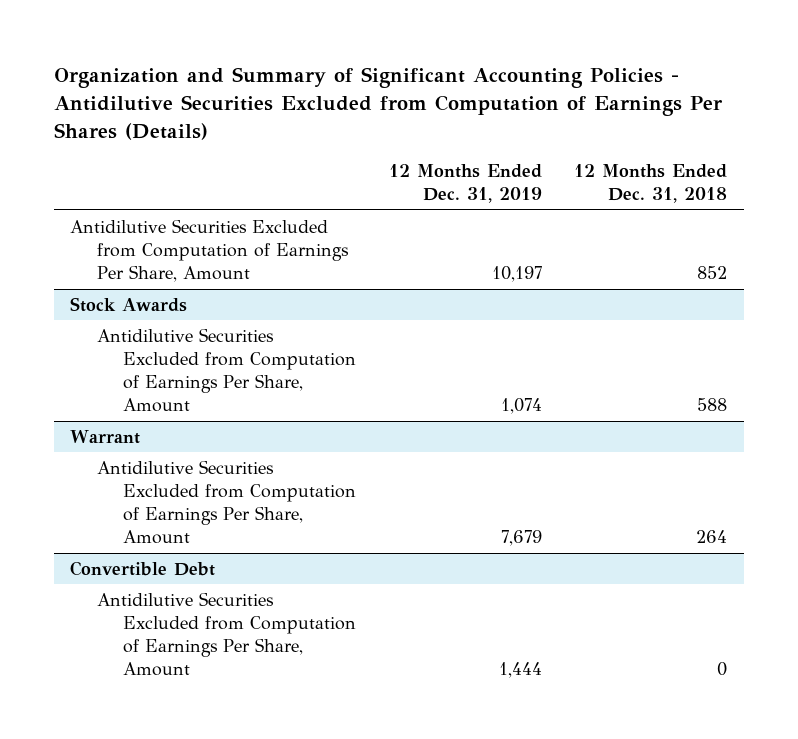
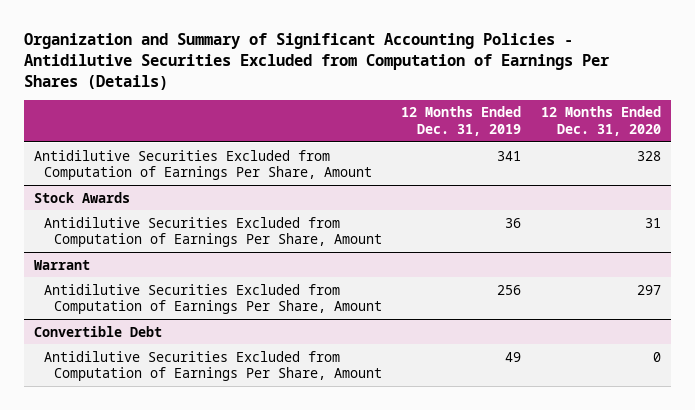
[574,164,728,204] 12 Months Ended Dec. 31, 2018 -> none
none -> [540,106,661,136] 12 Months Ended Dec. 31, 2020
[491,266,542,283] 10,197 -> [497,150,522,161] 341
[500,398,542,415] 1,074 -> [505,217,522,228] 36
[500,530,542,547] 7,679 -> [497,284,522,295] 256
[498,662,542,679] 1,444 -> [505,351,522,362] 49

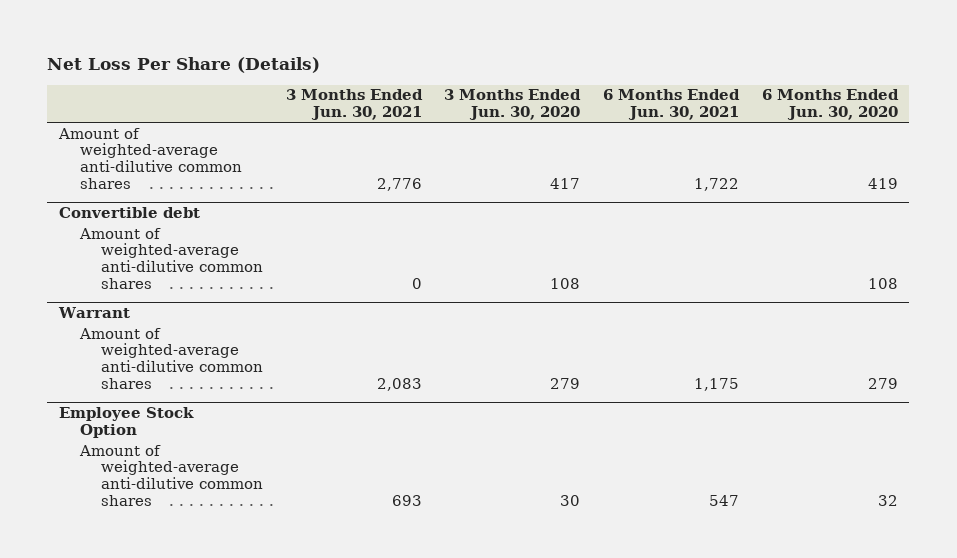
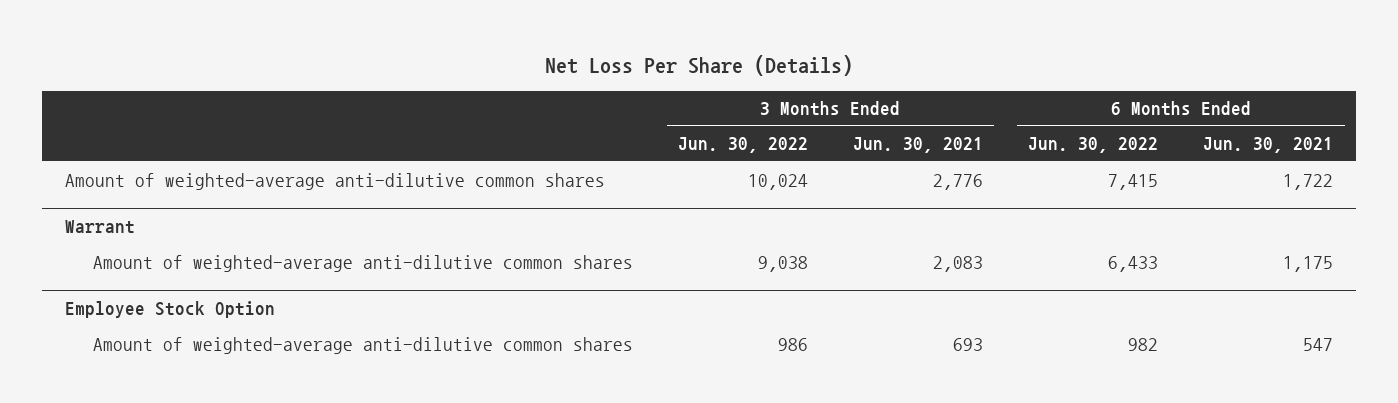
[444,89,582,120] 3 Months Ended Jun. 30, 2020 -> none
[761,89,899,120] 6 Months Ended Jun. 30, 2020 -> none
none -> [677,137,808,154] Jun. 30, 2022
none -> [1028,137,1159,154] Jun. 30, 2022
[58,207,200,219] Convertible debt -> none
[78,227,264,290] Amount of weighted-average anti-dilutive common shares -> none

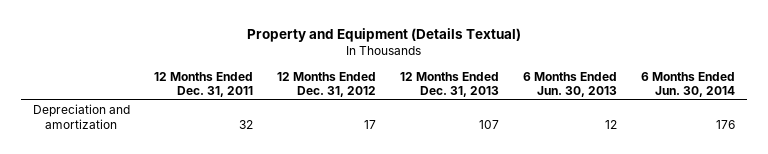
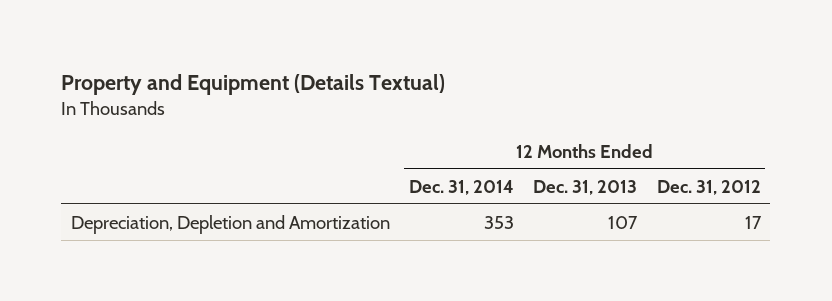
[154,71,254,97] 12 Months Ended Dec. 31, 2011 -> none
[523,71,618,97] 6 Months Ended Jun. 30, 2013 -> none
[641,71,736,97] 6 Months Ended Jun. 30, 2014 -> none
none -> [409,179,515,195] Dec. 31, 2014
[33,104,131,129] Depreciation and amortization -> [71,214,391,234] Depreciation, Depletion and Amortization

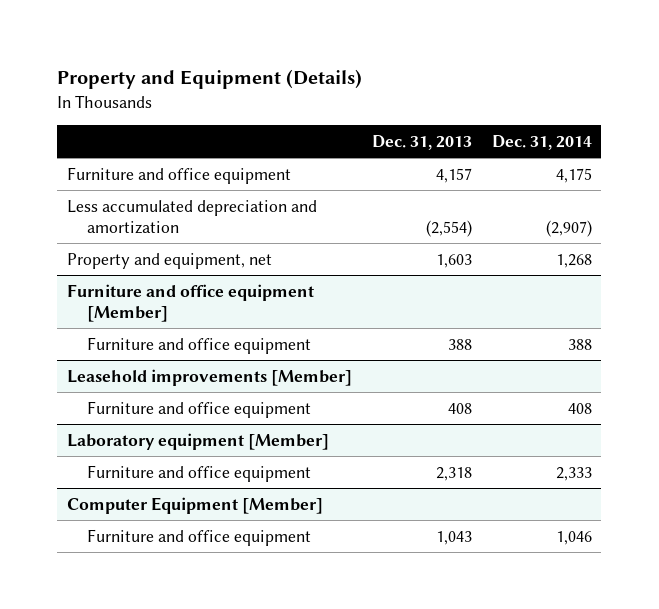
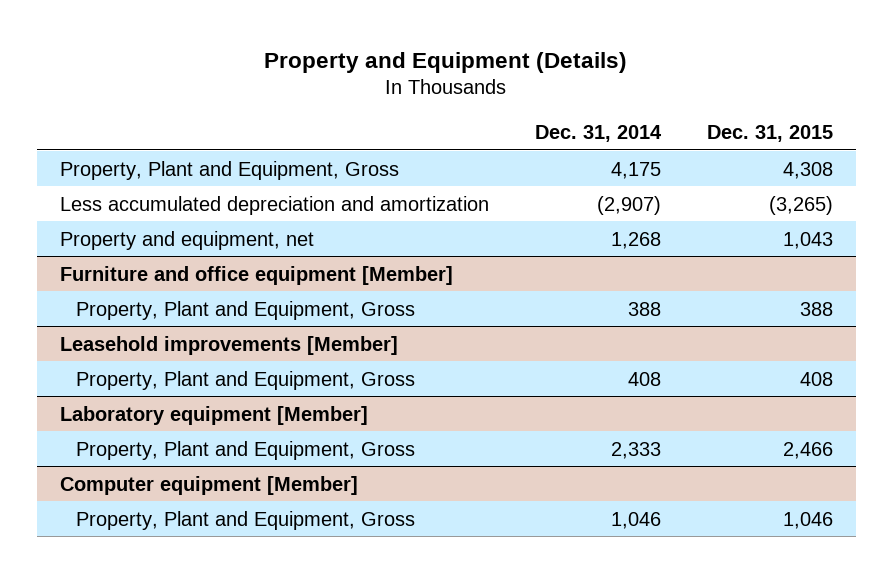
[371,134,472,150] Dec. 31, 2013 -> none
none -> [706,124,833,142] Dec. 31, 2015
[67,166,292,184] Furniture and office equipment -> [59,160,399,180] Property, Plant and Equipment, Gross
[86,336,311,354] Furniture and office equipment -> [75,300,415,320] Property, Plant and Equipment, Gross
[86,400,311,418] Furniture and office equipment -> [75,370,415,390] Property, Plant and Equipment, Gross
[86,464,311,482] Furniture and office equipment -> [75,440,415,460] Property, Plant and Equipment, Gross
[67,496,324,514] Computer Equipment [Member] -> [59,475,358,495] Computer equipment [Member]
[86,528,311,546] Furniture and office equipment -> [75,510,415,530] Property, Plant and Equipment, Gross

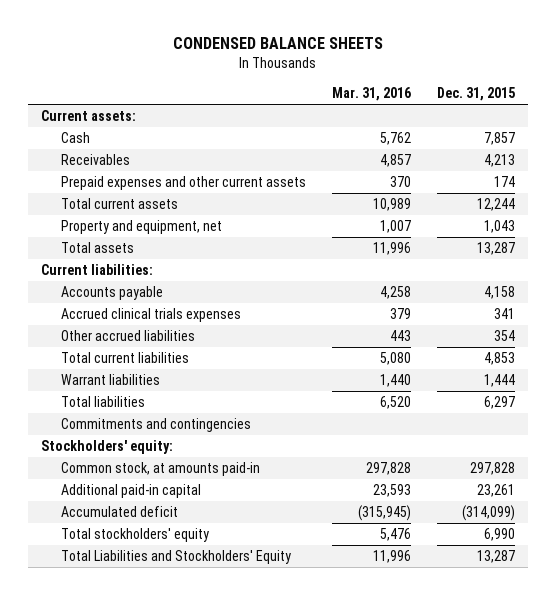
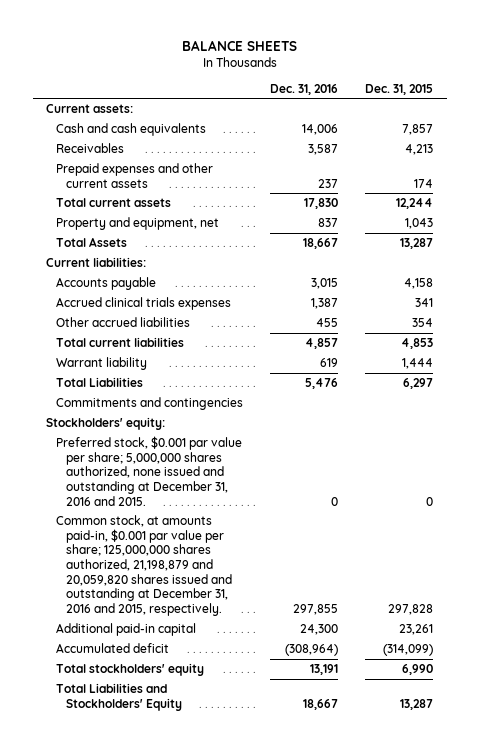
[172,37,383,50] CONDENSED BALANCE SHEETS -> [181,39,297,51] BALANCE SHEETS
[332,87,412,102] Mar. 31, 2016 -> none
none -> [270,83,339,95] Dec. 31, 2016
[61,131,91,143] Cash -> [55,123,206,137] Cash and cash equivalents
[61,241,135,253] Total assets -> [55,237,127,248] Total Assets
[61,373,161,385] Warrant liabilities -> [55,357,147,371] Warrant liability
[61,395,146,407] Total liabilities -> [55,377,143,388] Total Liabilities
none -> [55,436,242,506] Preferred stock, $0.001 par value per share; 5,000,000 shares authorized, none issued and outstanding at December 31, 2016 and 2015.
[61,461,261,476] Common stock, at amounts paid-in -> [55,515,232,616] Common stock, at amounts paid-in, $0.001 par value per share; 125,000,000 shares authorized, 21,198,879 and 20,059,820 shares issued and outstanding at December 31, 2016 and 2015, respectively.

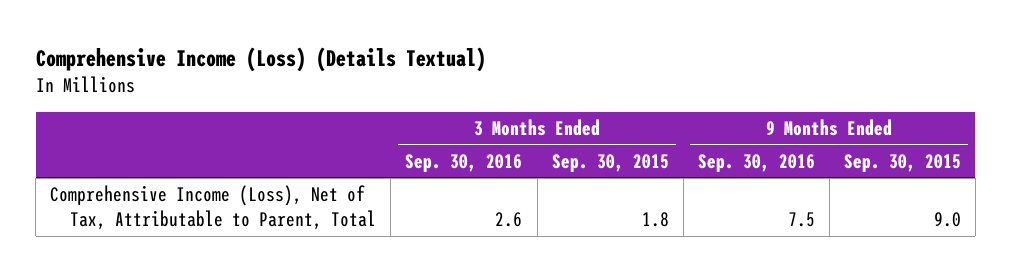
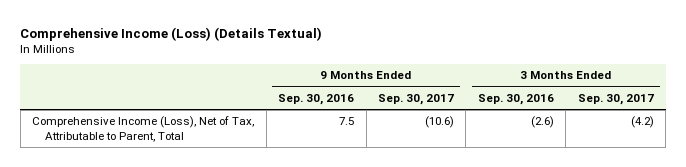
[551,153,669,172] Sep. 30, 2015 -> none
[843,153,961,172] Sep. 30, 2015 -> none
none -> [377,93,454,105] Sep. 30, 2017
none -> [577,93,654,105] Sep. 30, 2017
[495,212,523,228] 2.6 -> [530,116,554,129] (2.6)

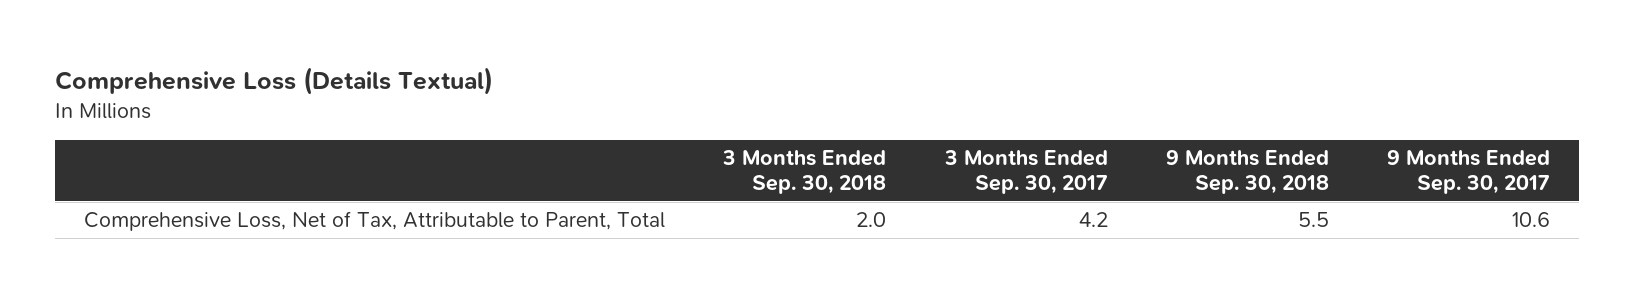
[20,26,323,41] Comprehensive Income (Loss) (Details Textual) -> [55,66,494,95] Comprehensive Loss (Details Textual)
[278,93,355,105] Sep. 30, 2016 -> none
[477,93,554,105] Sep. 30, 2016 -> none
none -> [722,149,887,195] 3 Months Ended Sep. 30, 2018
none -> [1165,149,1329,195] 9 Months Ended Sep. 30, 2018
[32,116,255,142] Comprehensive Income (Loss), Net of Tax, Attributable to Parent, Total -> [84,211,666,232] Comprehensive Loss, Net of Tax, Attributable to Parent, Total
[424,116,454,129] (10.6) -> [1511,212,1550,228] 10.6
[630,116,654,129] (4.2) -> [1078,212,1108,228] 4.2

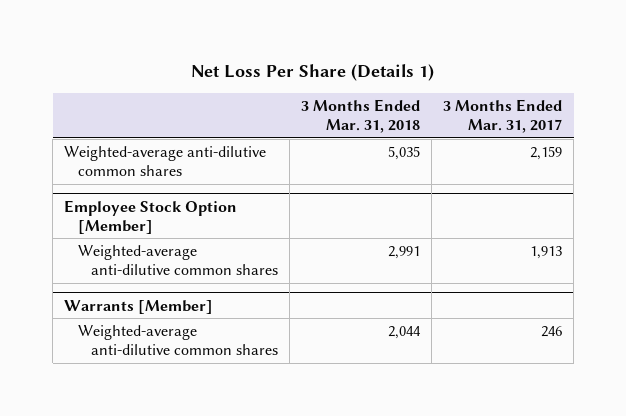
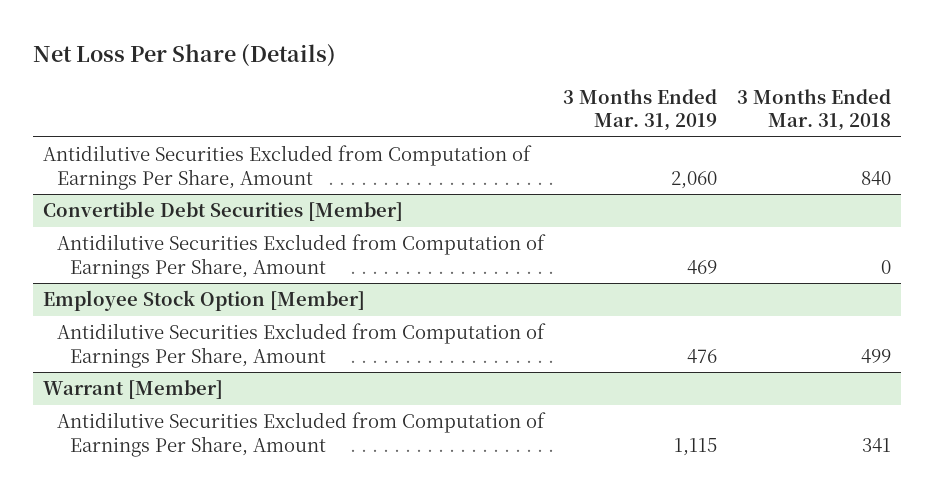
[191,64,435,82] Net Loss Per Share (Details 1) -> [33,43,337,67] Net Loss Per Share (Details)
[443,98,563,134] 3 Months Ended Mar. 31, 2017 -> none
none -> [563,88,718,132] 3 Months Ended Mar. 31, 2019
[64,145,267,177] Weighted-average anti-dilutive common shares -> none
none -> [43,145,533,190] Antidilutive Securities Excluded from Computation of Earnings Per Share, Amount
none -> [43,201,404,222] Convertible Debt Securities [Member]
none -> [56,234,546,279] Antidilutive Securities Excluded from Computation of Earnings Per Share, Amount
[77,244,278,276] Weighted-average anti-dilutive common shares -> none
[77,324,278,356] Weighted-average anti-dilutive common shares -> none
none -> [56,323,546,368] Antidilutive Securities Excluded from Computation of Earnings Per Share, Amount
[64,299,214,314] Warrants [Member] -> [43,380,224,400] Warrant [Member]
none -> [56,412,546,457] Antidilutive Securities Excluded from Computation of Earnings Per Share, Amount

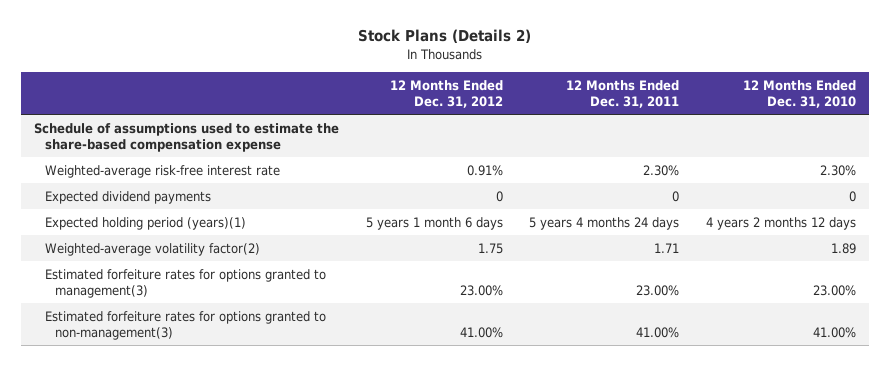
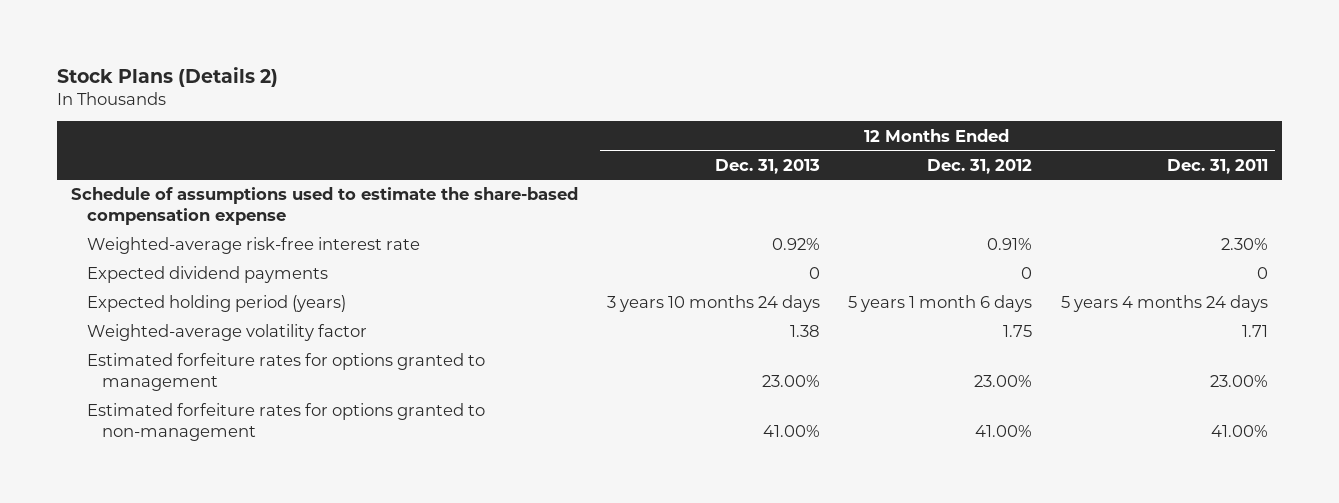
[742,79,856,109] 12 Months Ended Dec. 31, 2010 -> none
none -> [714,158,820,174] Dec. 31, 2013
[44,216,246,230] Expected holding period (years)(1) -> [86,295,346,313] Expected holding period (years)
[44,242,260,256] Weighted-average volatility factor(2) -> [86,324,367,342] Weighted-average volatility factor
[44,268,326,299] Estimated forfeiture rates for options granted to management(3) -> [86,353,485,392] Estimated forfeiture rates for options granted to management
[44,310,326,341] Estimated forfeiture rates for options granted to non-management(3) -> [86,403,485,442] Estimated forfeiture rates for options granted to non-management

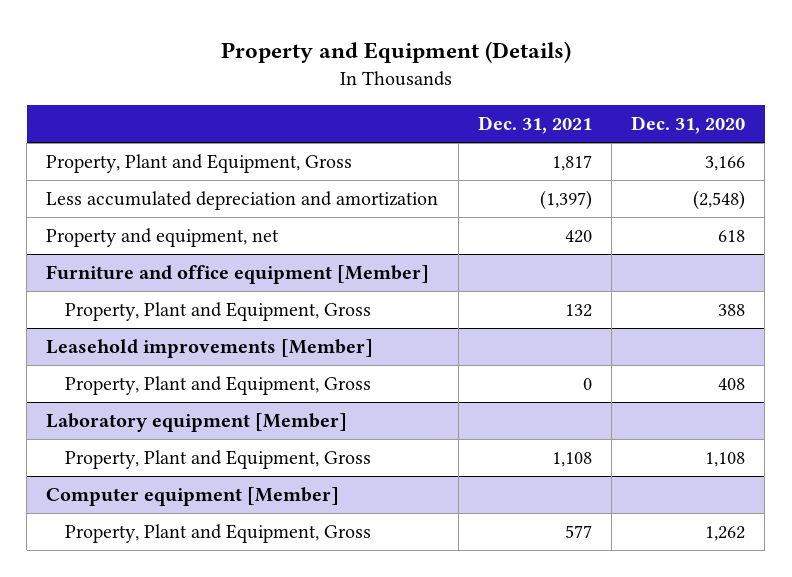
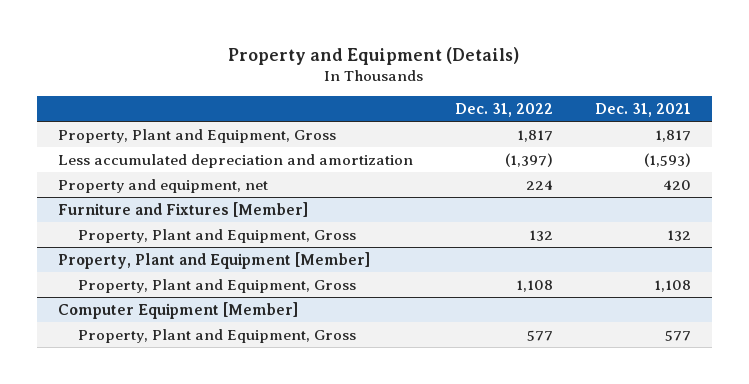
[631,116,746,135] Dec. 31, 2020 -> none
none -> [454,103,553,118] Dec. 31, 2022
[539,189,592,210] (1,397) -> [643,152,691,167] (1,593)
[46,264,430,284] Furniture and office equipment [Member] -> [57,201,308,217] Furniture and Fixtures [Member]
[46,338,374,358] Leasehold improvements [Member] -> none
[64,375,371,395] Property, Plant and Equipment, Gross -> none
[46,412,348,432] Laboratory equipment [Member] -> [57,251,370,269] Property, Plant and Equipment [Member]
[46,486,340,506] Computer equipment [Member] -> [57,301,298,319] Computer Equipment [Member]

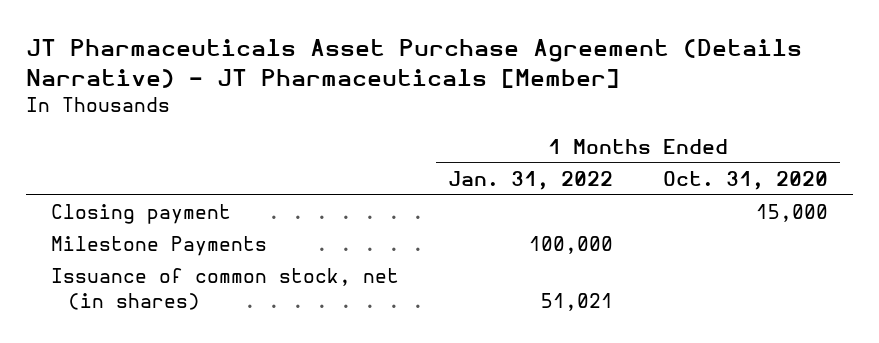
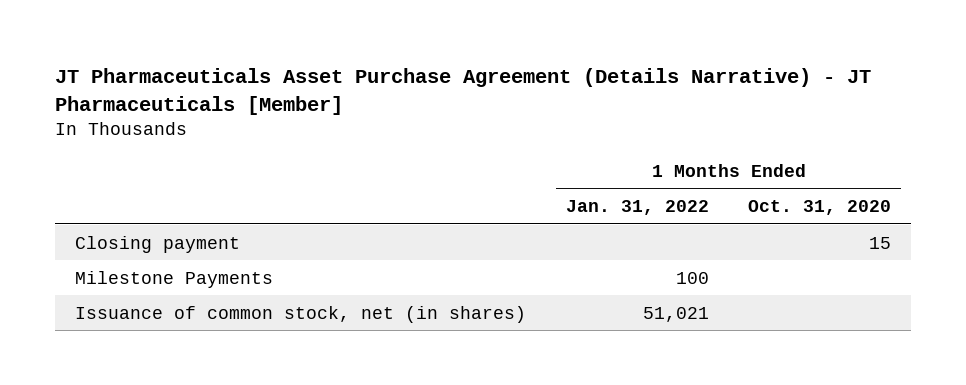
[755,204,828,223] 15,000 -> [869,236,892,249] 15
[529,236,614,255] 100,000 -> [675,271,709,284] 100

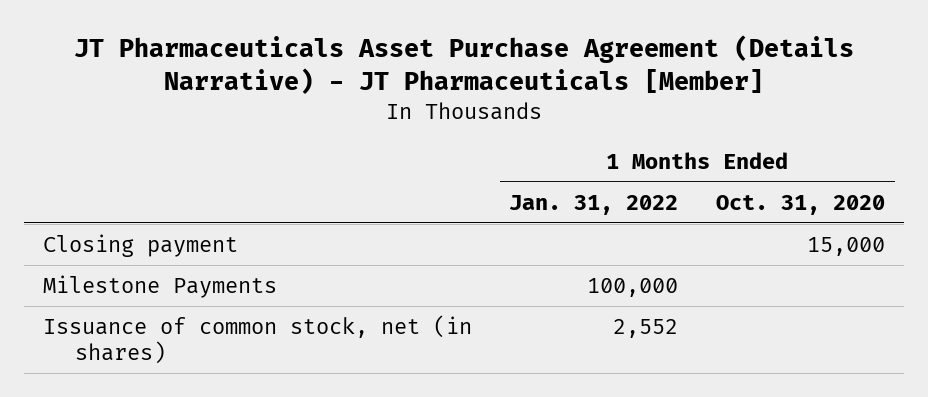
[869,236,892,249] 15 -> [807,237,886,257] 15,000
[675,271,709,284] 100 -> [587,278,679,298] 100,000
[642,306,709,322] 51,021 -> [613,319,679,339] 2,552

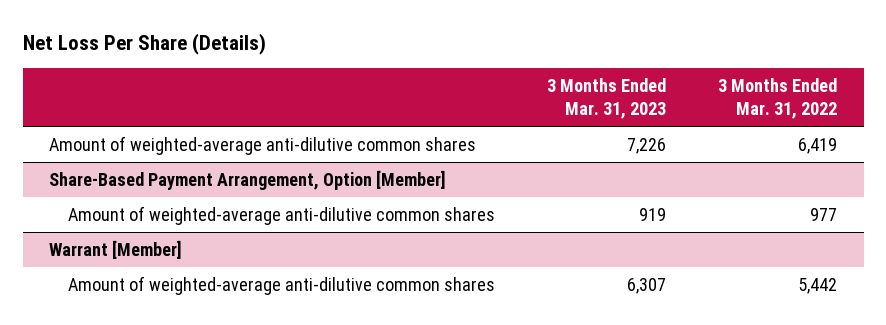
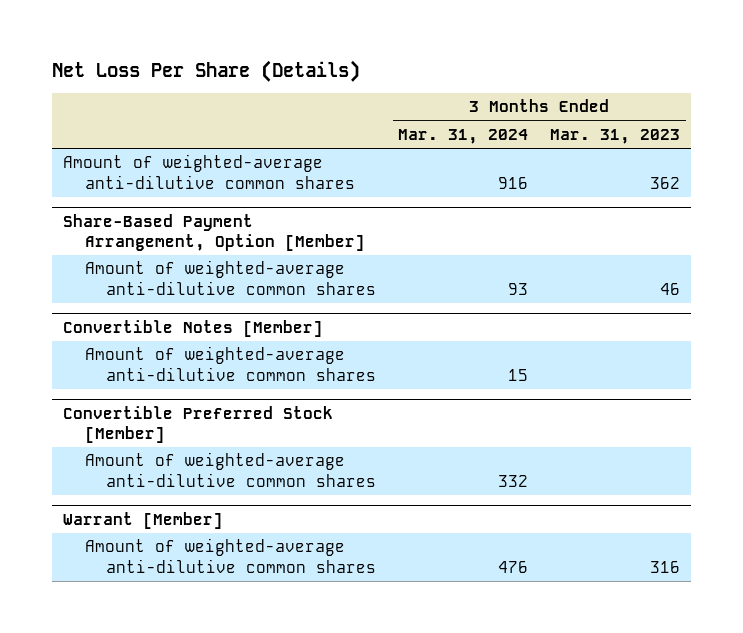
[718,78,838,119] 3 Months Ended Mar. 31, 2022 -> none
none -> [398,129,529,145] Mar. 31, 2024
[627,138,667,155] 7,226 -> [650,176,681,189] 362
[639,208,667,222] 919 -> [660,282,681,295] 46
none -> [62,319,323,337] Convertible Notes [Member]
none -> [84,346,377,381] Amount of weighted-average anti-dilutive common shares
none -> [62,405,333,443] Convertible Preferred Stock [Member]
none -> [84,452,377,487] Amount of weighted-average anti-dilutive common shares
[627,278,667,295] 6,307 -> [650,560,681,573] 316

